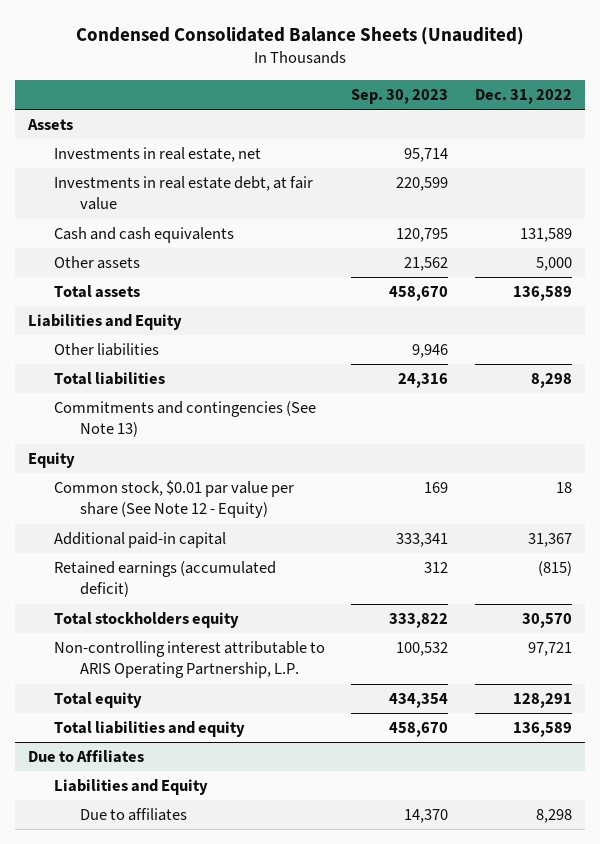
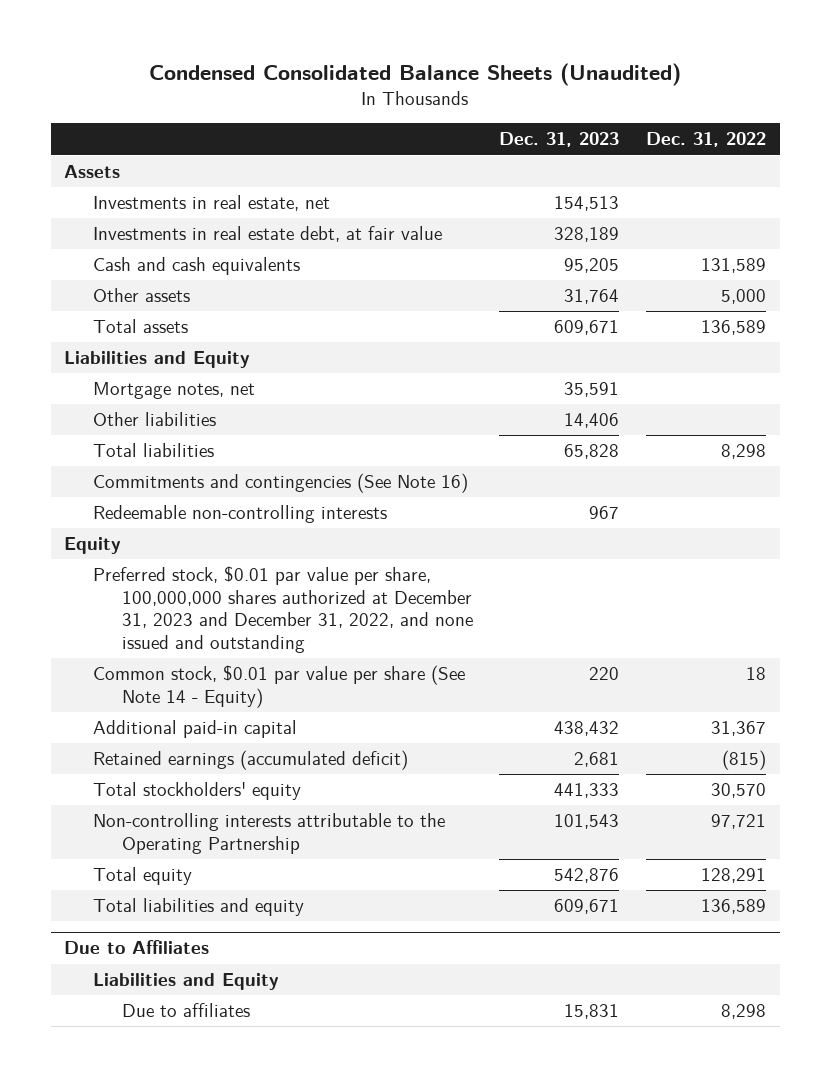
[351,89,449,105] Sep. 30, 2023 -> none
none -> [499,132,620,148] Dec. 31, 2023
none -> [93,382,256,400] Mortgage notes, net
[53,401,316,438] Commitments and contingencies (See Note 13) -> [93,473,469,494] Commitments and contingencies (See Note 16)
none -> [93,505,388,524] Redeemable non-controlling interests
none -> [93,566,473,653] Preferred stock, $0.01 par value per share, 100,000,000 shares authorized at December 31, 2023 and December 31, 2022, and none issued and outstanding
[53,480,294,519] Common stock, $0.01 par value per share (See Note 12 - Equity) -> [93,665,466,708] Common stock, $0.01 par value per share (See Note 14 - Equity)
[53,612,239,629] Total stockholders equity -> [93,782,302,801] Total stockholders' equity
[53,641,325,679] Non-controlling interest attributable to ARIS Operating Partnership, L.P. -> [93,813,446,854] Non-controlling interests attributable to the Operating Partnership

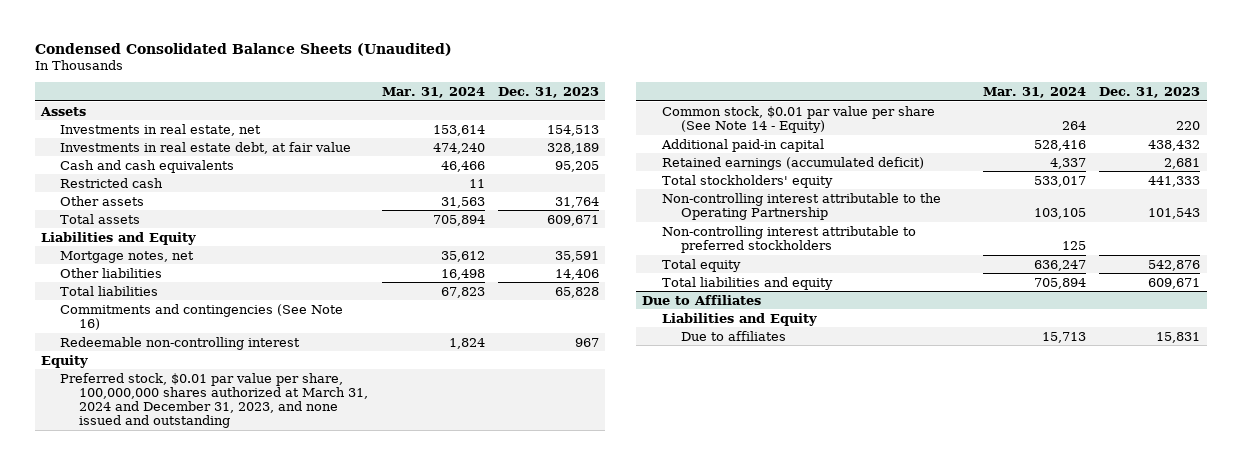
[646,132,767,148] Dec. 31, 2022 -> none
none -> [381,87,485,99] Mar. 31, 2024
none -> [60,177,164,188] Restricted cash
[93,505,388,524] Redeemable non-controlling interests -> [60,336,301,350] Redeemable non-controlling interest
[93,566,473,653] Preferred stock, $0.01 par value per share, 100,000,000 shares authorized at December 31, 2023 and December 31, 2022, and none issued and outstanding -> [60,372,369,429] Preferred stock, $0.01 par value per share, 100,000,000 shares authorized at March 31, 2024 and December 31, 2023, and none issued and outstanding
[93,813,446,854] Non-controlling interests attributable to the Operating Partnership -> [661,192,941,220] Non-controlling interest attributable to the Operating Partnership
none -> [661,225,916,253] Non-controlling interest attributable to preferred stockholders

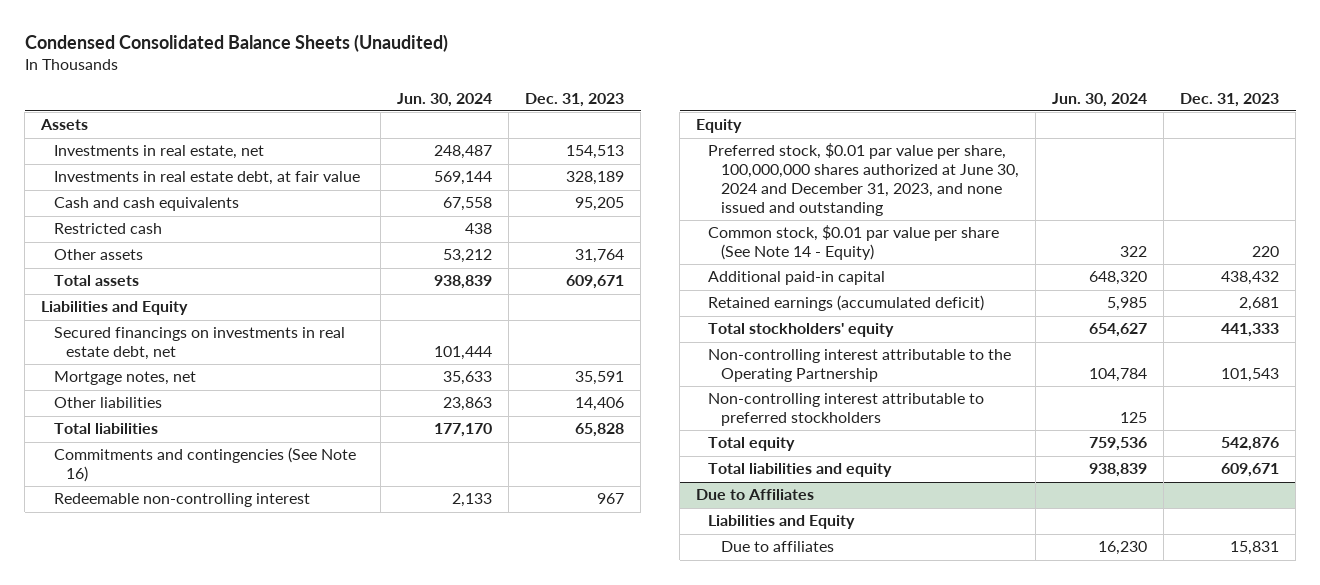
[381,87,485,99] Mar. 31, 2024 -> none
none -> [396,92,492,107] Jun. 30, 2024
none -> [53,327,345,361] Secured financings on investments in real estate debt, net
[60,372,369,429] Preferred stock, $0.01 par value per share, 100,000,000 shares authorized at March 31, 2024 and December 31, 2023, and none issued and outstanding -> [708,143,1019,217] Preferred stock, $0.01 par value per share, 100,000,000 shares authorized at June 30, 2024 and December 31, 2023, and none issued and outstanding

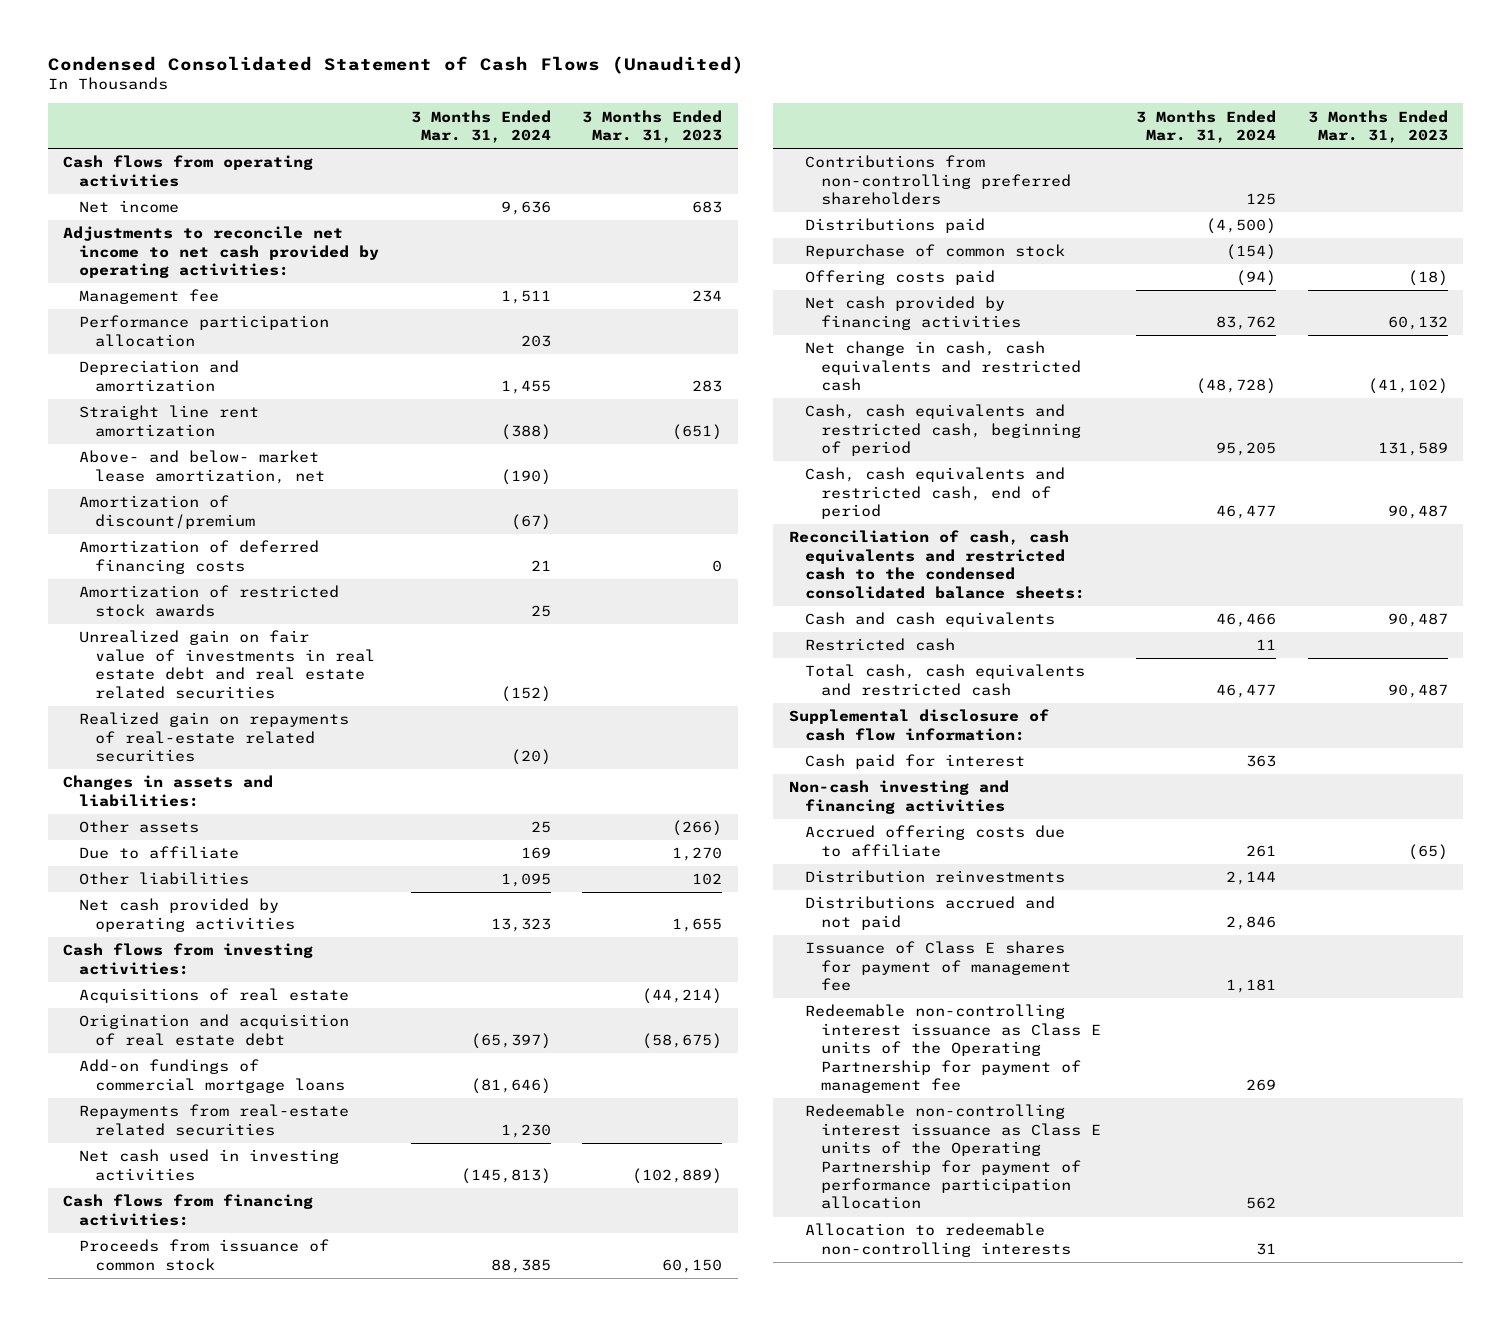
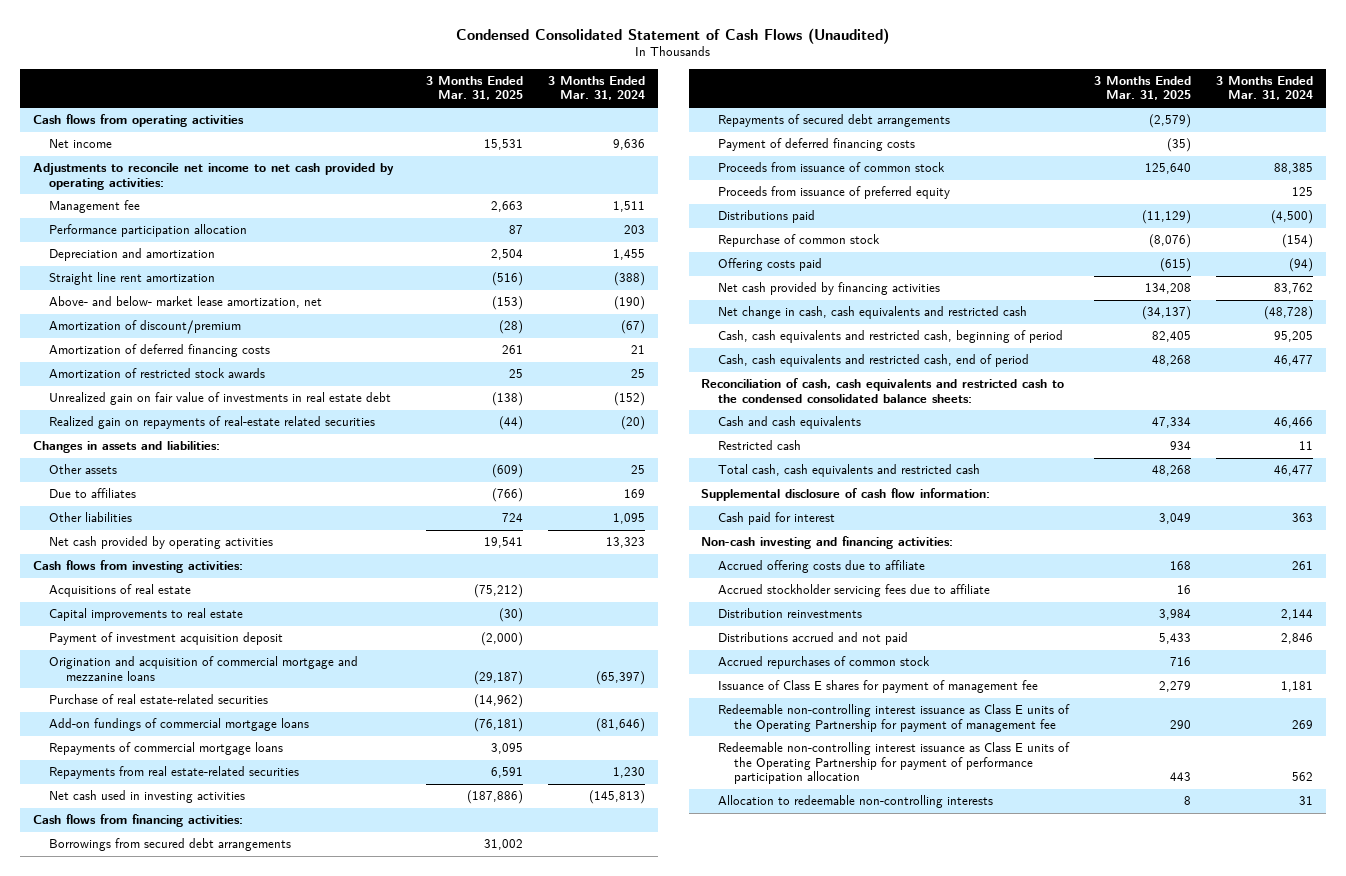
[581,109,722,144] 3 Months Ended Mar. 31, 2023 -> none
none -> [425,76,523,101] 3 Months Ended Mar. 31, 2025
[79,630,376,699] Unrealized gain on fair value of investments in real estate debt and real estate related securities -> [49,392,392,406] Unrealized gain on fair value of investments in real estate debt
[79,846,240,860] Due to affiliate -> [49,488,137,499] Due to affiliates
none -> [49,608,244,622] Capital improvements to real estate
none -> [49,632,284,646] Payment of investment acquisition deposit
[79,1014,350,1046] Origination and acquisition of real estate debt -> [49,656,359,681] Origination and acquisition of commercial mortgage and mezzanine loans
none -> [49,694,269,705] Purchase of real estate-related securities
none -> [49,742,284,756] Repayments of commercial mortgage loans
[79,1104,350,1136] Repayments from real-estate related securities -> [49,766,300,780] Repayments from real estate-related securities
none -> [49,838,292,852] Borrowings from secured debt arrangements
none -> [717,114,950,128] Repayments of secured debt arrangements
none -> [717,138,915,152] Payment of deferred financing costs
[805,155,1072,206] Contributions from non-controlling preferred shareholders -> [717,186,950,200] Proceeds from issuance of preferred equity
[789,780,1010,814] Non-cash investing and financing activities -> [701,536,954,550] Non-cash investing and financing activities:
none -> [717,584,990,598] Accrued stockholder servicing fees due to affiliate
none -> [717,656,930,670] Accrued repurchases of common stock

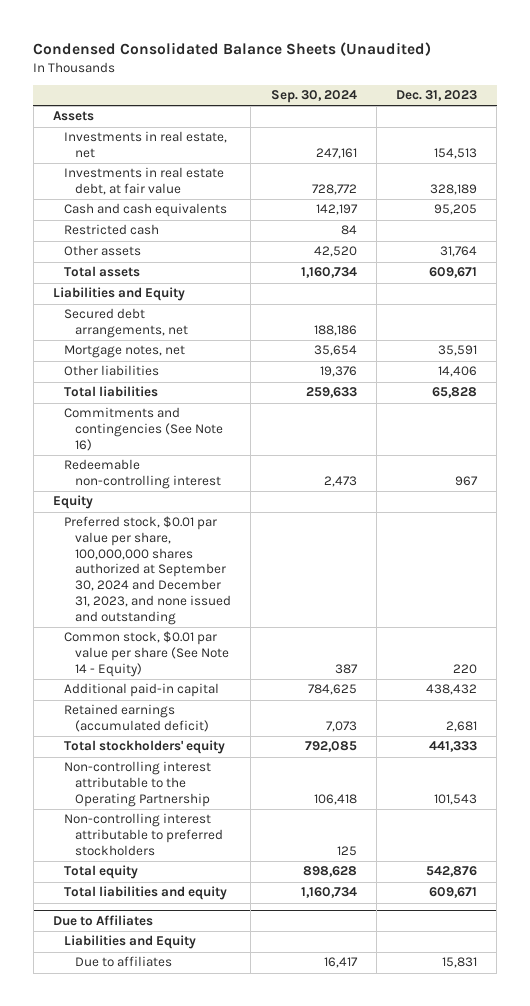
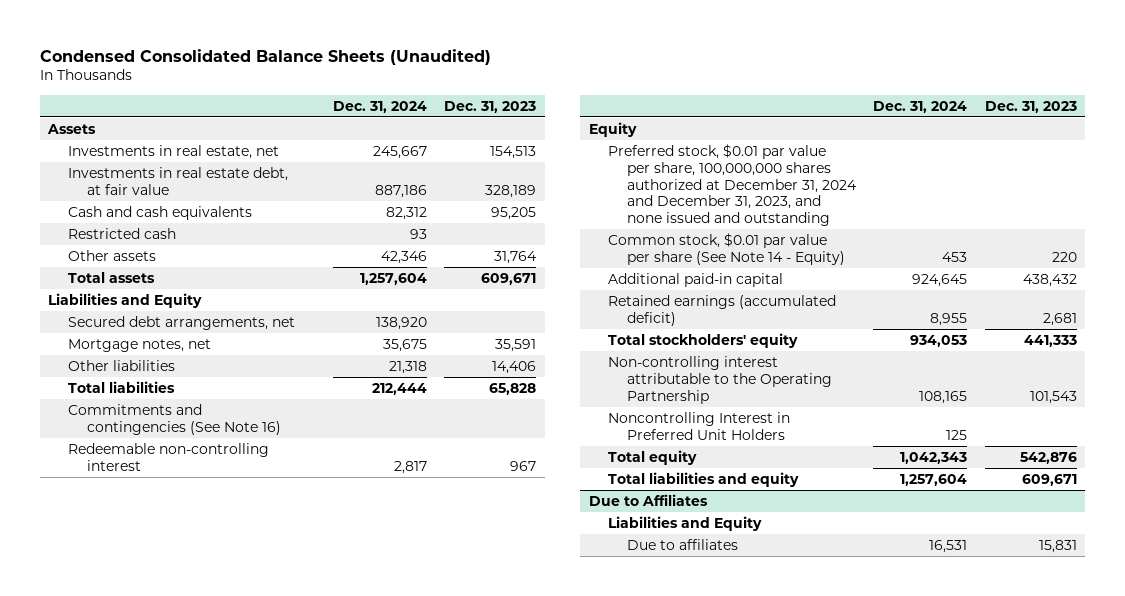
[270,90,357,104] Sep. 30, 2024 -> none
none -> [333,100,428,113] Dec. 31, 2024
[64,516,232,625] Preferred stock, $0.01 par value per share, 100,000,000 shares authorized at September 30, 2024 and December 31, 2023, and none issued and outstanding -> [607,144,858,227] Preferred stock, $0.01 par value per share, 100,000,000 shares authorized at December 31, 2024 and December 31, 2023, and none issued and outstanding
[64,813,224,856] Non-controlling interest attributable to preferred stockholders -> none
none -> [607,412,790,440] Noncontrolling Interest in Preferred Unit Holders

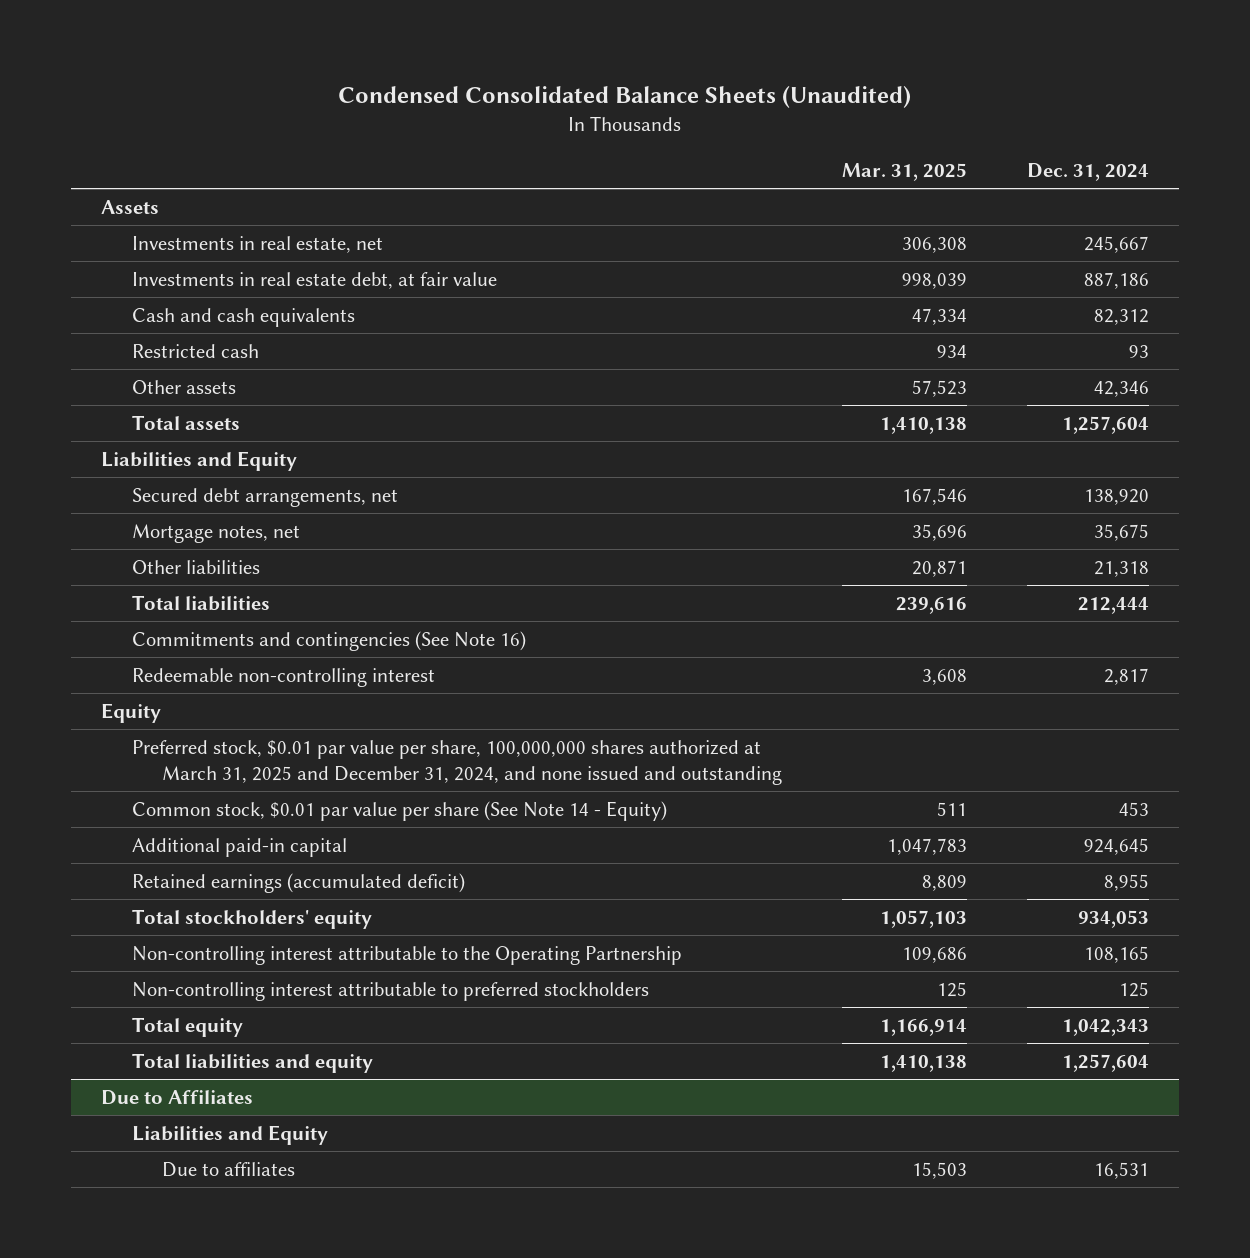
[444,100,537,113] Dec. 31, 2023 -> none
none -> [842,162,968,181] Mar. 31, 2025
[607,144,858,227] Preferred stock, $0.01 par value per share, 100,000,000 shares authorized at December 31, 2024 and December 31, 2023, and none issued and outstanding -> [131,739,783,785] Preferred stock, $0.01 par value per share, 100,000,000 shares authorized at March 31, 2025 and December 31, 2024, and none issued and outstanding
[607,412,790,440] Noncontrolling Interest in Preferred Unit Holders -> [131,981,649,1001] Non-controlling interest attributable to preferred stockholders

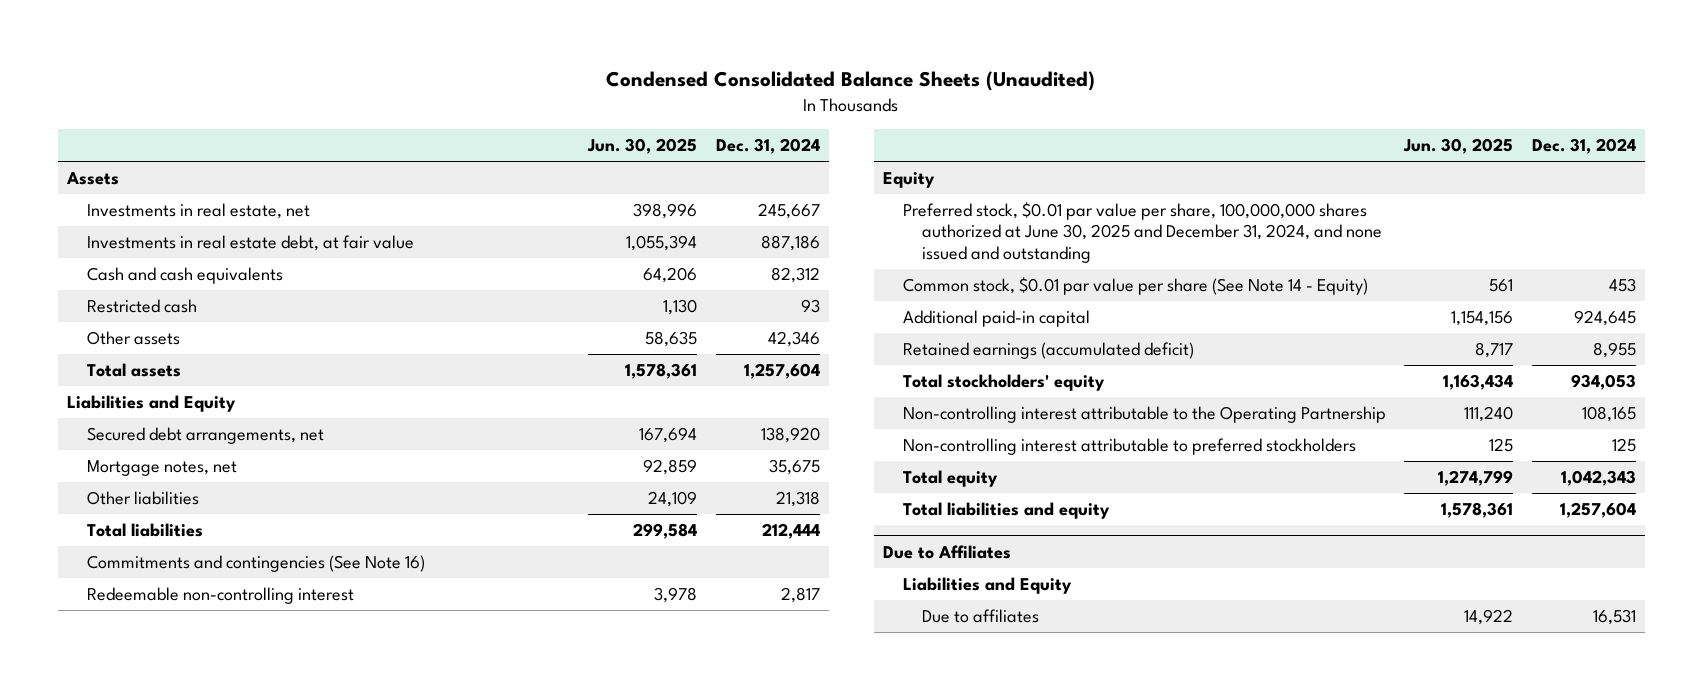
[842,162,968,181] Mar. 31, 2025 -> none
none -> [587,138,698,155] Jun. 30, 2025
[131,739,783,785] Preferred stock, $0.01 par value per share, 100,000,000 shares authorized at March 31, 2025 and December 31, 2024, and none issued and outstanding -> [902,202,1383,263] Preferred stock, $0.01 par value per share, 100,000,000 shares authorized at June 30, 2025 and December 31, 2024, and none issued and outstanding

